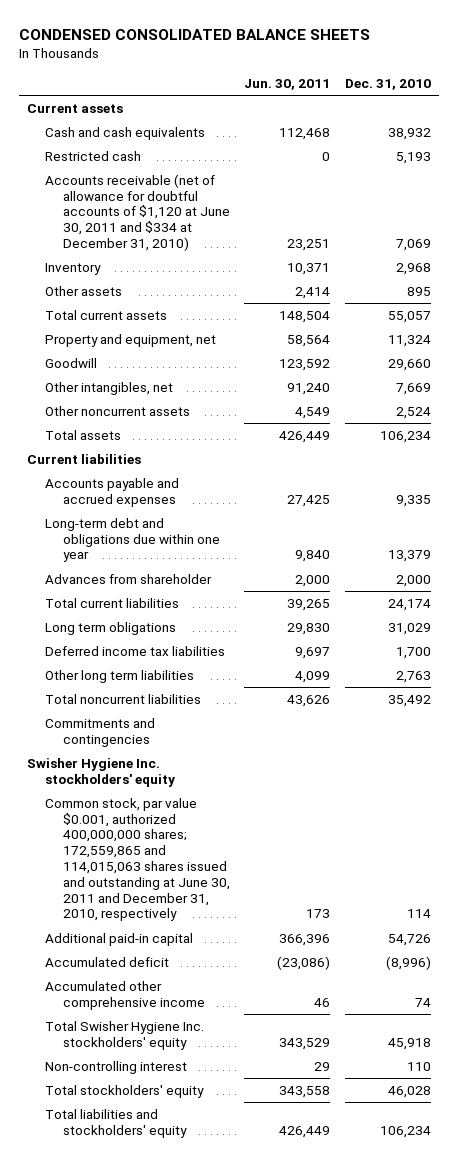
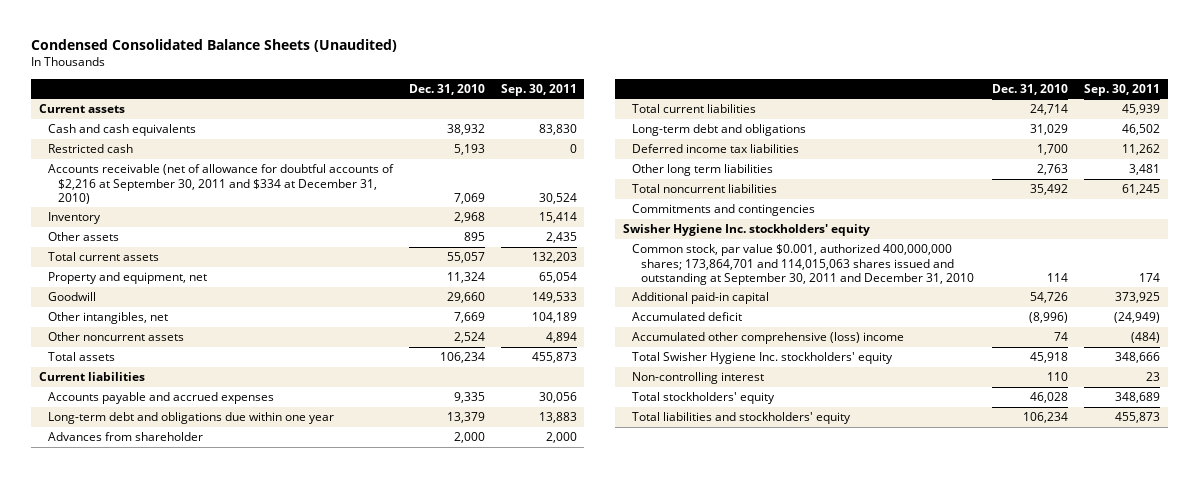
[19,28,371,40] CONDENSED CONSOLIDATED BALANCE SHEETS -> [31,39,398,53] Condensed Consolidated Balance Sheets (Unaudited)
[244,78,331,90] Jun. 30, 2011 -> none
none -> [500,83,577,96] Sep. 30, 2011
[44,173,230,251] Accounts receivable (net of allowance for doubtful accounts of $1,120 at June 30, 2011 and $334 at December 31, 2010) -> [48,164,395,204] Accounts receivable (net of allowance for doubtful accounts of $2,216 at September 30, 2011 and $334 at December 31, 2010)
[388,598,432,611] 24,174 -> [1030,104,1069,116] 24,714
[44,621,176,635] Long term obligations -> [631,124,806,137] Long-term debt and obligations
[44,797,230,922] Common stock, par value $0.001, authorized 400,000,000 shares; 172,559,865 and 114,015,063 shares issued and outstanding at June 30, 2011 and December 31, 2010, respectively -> [631,244,975,285] Common stock, par value $0.001, authorized 400,000,000 shares; 173,864,701 and 114,015,063 shares issued and outstanding at September 30, 2011 and December 31, 2010
[44,980,205,1010] Accumulated other comprehensive income -> [631,332,904,345] Accumulated other comprehensive (loss) income

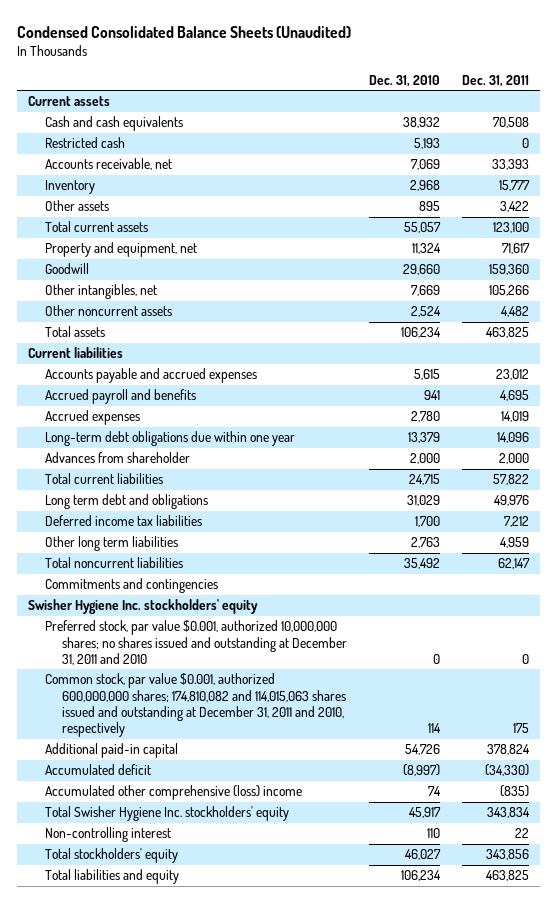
[500,83,577,96] Sep. 30, 2011 -> none
none -> [462,74,530,87] Dec. 31, 2011
[48,164,395,204] Accounts receivable (net of allowance for doubtful accounts of $2,216 at September 30, 2011 and $334 at December 31, 2010) -> [45,158,173,171] Accounts receivable, net
[453,392,485,404] 9,335 -> [414,369,441,381] 5,615
none -> [45,389,197,405] Accrued payroll and benefits
none -> [45,410,141,426] Accrued expenses
[48,412,335,425] Long-term debt and obligations due within one year -> [45,431,296,447] Long-term debt obligations due within one year
[1030,104,1069,116] 24,714 -> [409,474,441,486] 24,715
[631,124,806,137] Long-term debt and obligations -> [45,494,209,510] Long term debt and obligations
none -> [45,620,348,665] Preferred stock, par value $0.001, authorized 10,000,000 shares; no shares issued and outstanding at December 31, 2011 and 2010
[631,244,975,285] Common stock, par value $0.001, authorized 400,000,000 shares; 173,864,701 and 114,015,063 shares issued and outstanding at September 30, 2011 and December 31, 2010 -> [45,673,347,738] Common stock, par value $0.001, authorized 600,000,000 shares; 174,810,082 and 114,015,063 shares issued and outstanding at December 31, 2011 and 2010, respectively
[1029,312,1069,324] (8,996) -> [403,764,441,777] (8,997)
[1030,352,1069,364] 45,918 -> [409,807,442,819] 45,917
[1030,392,1069,404] 46,028 -> [405,849,442,861] 46,027
[631,412,851,425] Total liabilities and stockholders' equity -> [45,869,180,885] Total liabilities and equity

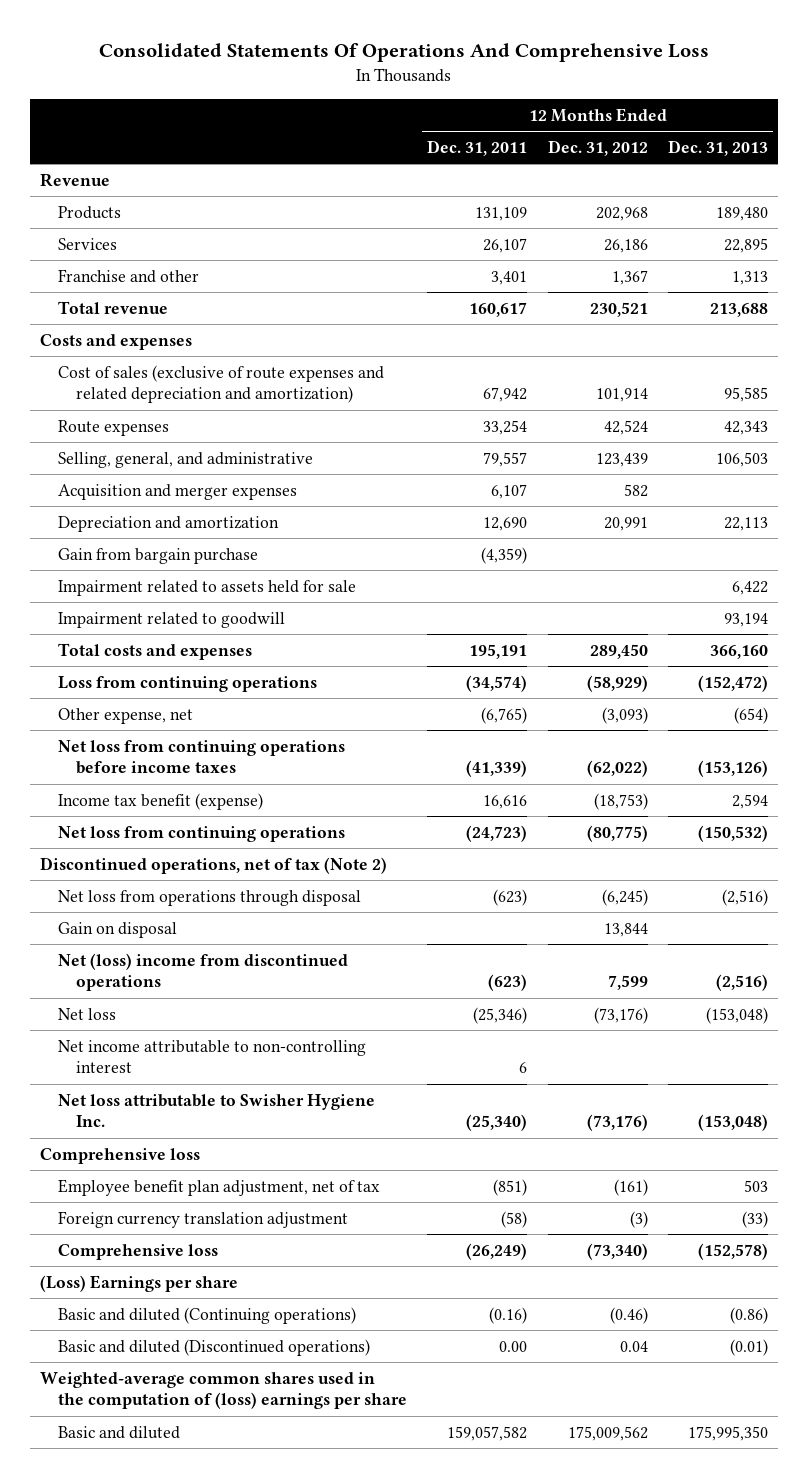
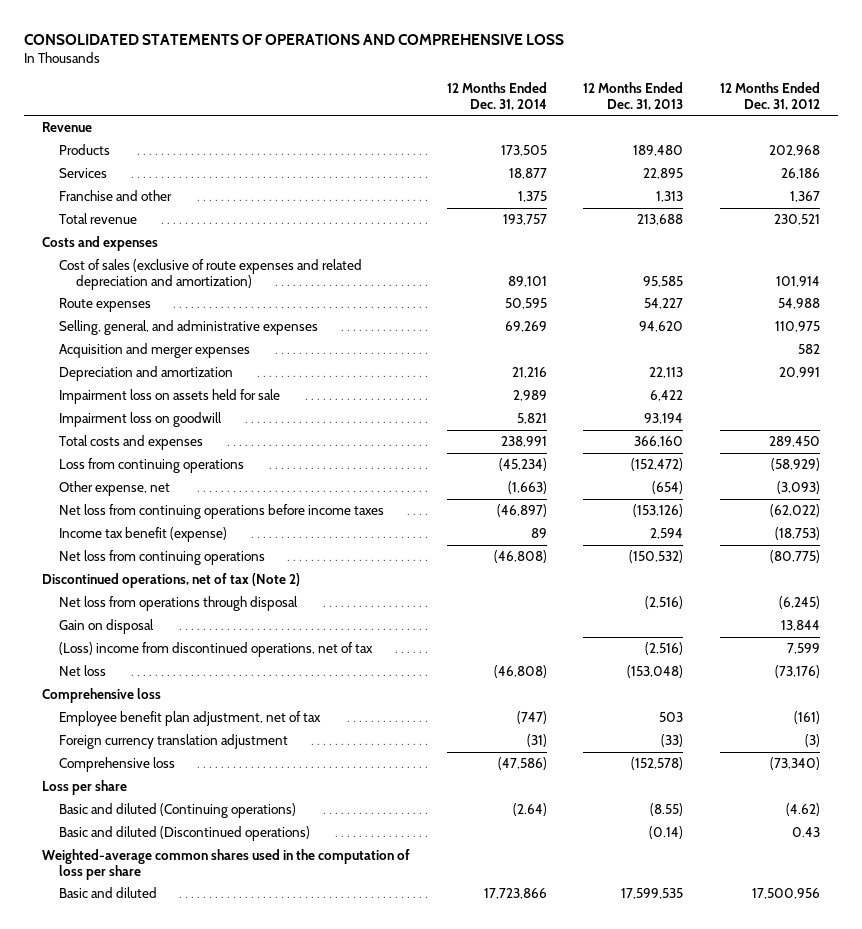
[99,43,710,63] Consolidated Statements Of Operations And Comprehensive Loss -> [23,33,564,45] CONSOLIDATED STATEMENTS OF OPERATIONS AND COMPREHENSIVE LOSS
[427,139,528,156] Dec. 31, 2011 -> none
none -> [446,82,547,110] 12 Months Ended Dec. 31, 2014
[603,419,648,435] 42,524 -> [777,298,820,310] 54,988
[723,420,768,435] 42,343 -> [644,298,684,310] 54,227
[58,451,314,468] Selling, general, and administrative -> [59,320,319,336] Selling, general, and administrative expenses
[595,452,648,467] 123,439 -> [774,321,820,333] 110,975
[715,451,768,467] 106,503 -> [639,321,684,333] 94,620
[58,547,259,564] Gain from bargain purchase -> none
[58,579,357,596] Impairment related to assets held for sale -> [59,389,281,405] Impairment loss on assets held for sale
[58,611,286,628] Impairment related to goodwill -> [59,412,223,428] Impairment loss on goodwill
[58,952,349,992] Net (loss) income from discontinued operations -> [59,642,374,658] (Loss) income from discontinued operations, net of tax
[58,1039,367,1074] Net income attributable to non-controlling interest -> none
[58,1093,376,1128] Net loss attributable to Swisher Hygiene Inc. -> none
[40,1274,239,1292] (Loss) Earnings per share -> [42,780,128,796] Loss per share
[609,1306,648,1324] (0.46) -> [785,803,820,817] (4.62)
[729,1306,768,1324] (0.86) -> [650,803,684,817] (8.55)
[619,1340,648,1352] 0.04 -> [791,827,820,838] 0.43
[729,1338,768,1356] (0.01) -> [649,826,684,840] (0.14)
[40,1371,408,1410] Weighted-average common shares used in the computation of (loss) earnings per share -> [42,849,411,880] Weighted-average common shares used in the computation of loss per share
[567,1425,648,1441] 175,009,562 -> [751,888,820,900] 17,500,956
[687,1425,768,1441] 175,995,350 -> [621,888,684,900] 17,599,535

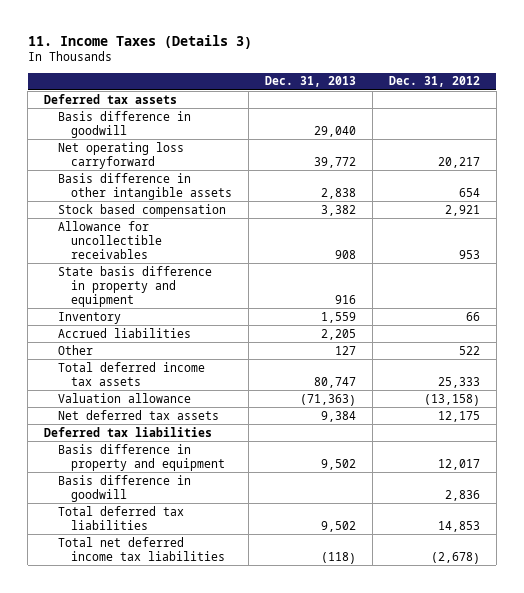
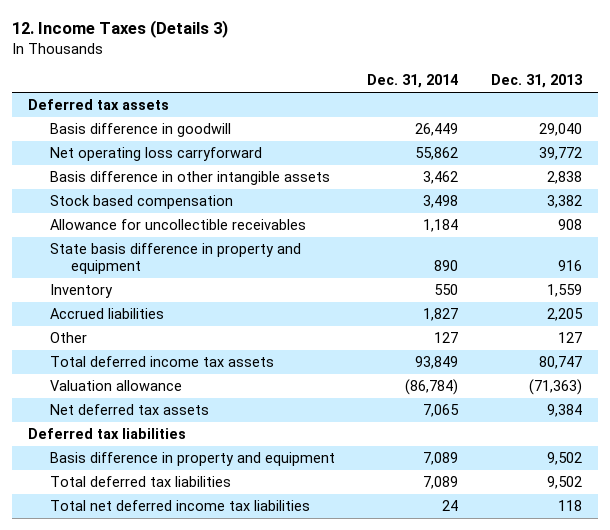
[27,34,252,49] 11. Income Taxes (Details 3) -> [12,20,229,39] 12. Income Taxes (Details 3)
[388,76,480,88] Dec. 31, 2012 -> none
none -> [367,74,459,89] Dec. 31, 2014
[57,474,191,502] Basis difference in goodwill -> none
[321,551,357,564] (118) -> [557,500,582,512] 118

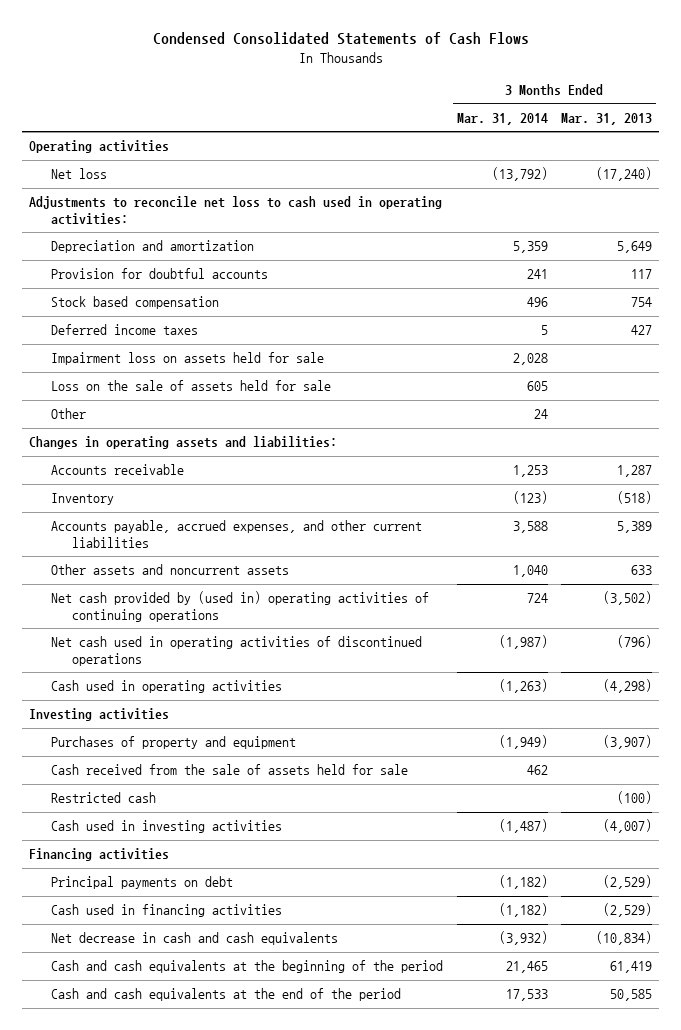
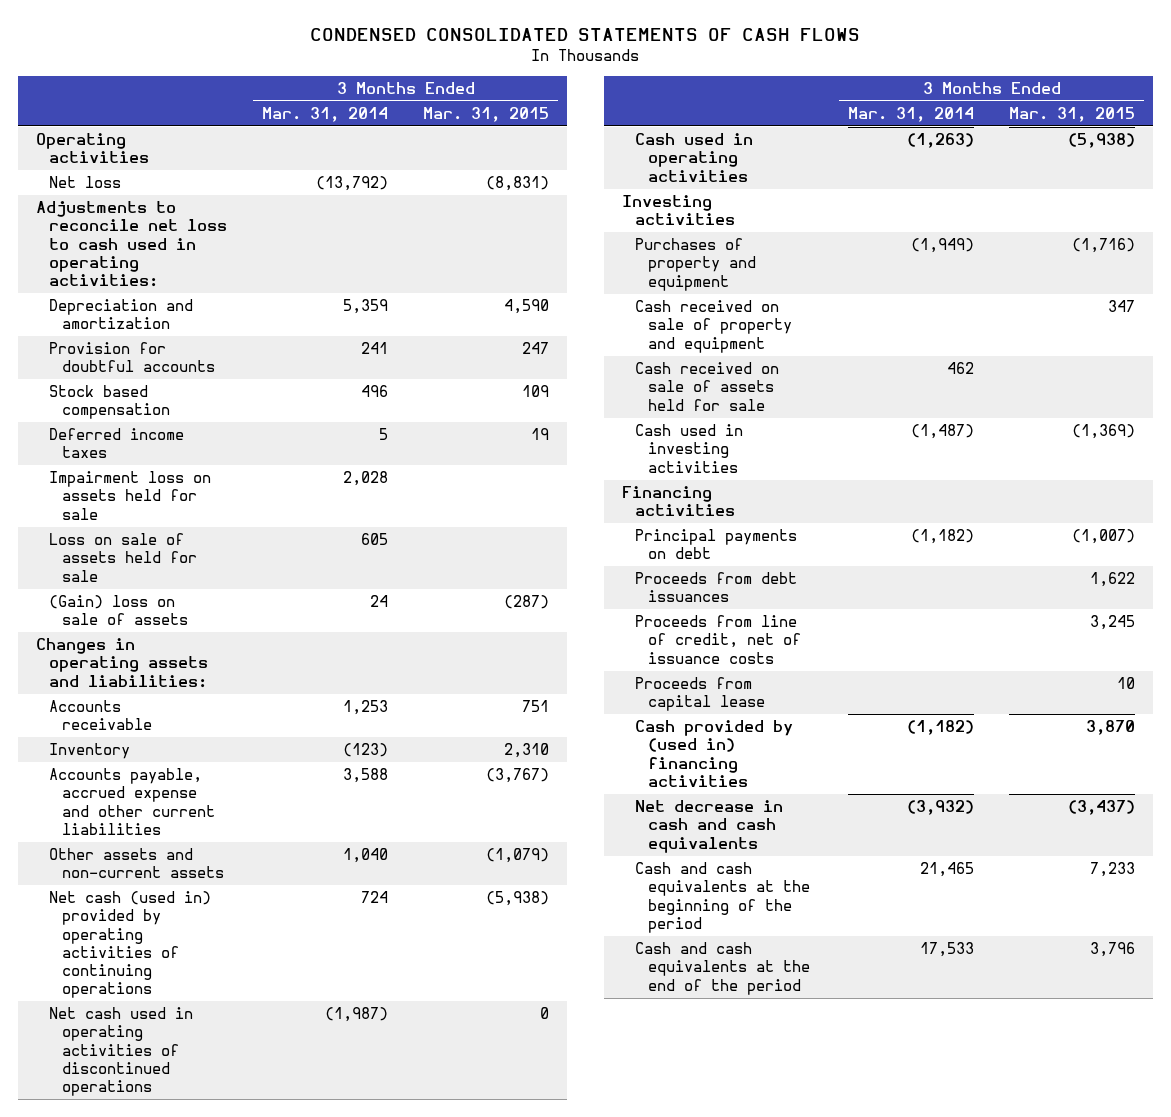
[152,32,529,46] Condensed Consolidated Statements of Cash Flows -> [310,27,861,41] CONDENSED CONSOLIDATED STATEMENTS OF CASH FLOWS
[561,112,653,125] Mar. 31, 2013 -> none
none -> [423,106,550,122] Mar. 31, 2015
[50,408,86,420] Other -> none
[50,380,331,392] Loss on the sale of assets held for sale -> [48,533,198,582] Loss on sale of assets held for sale
none -> [48,595,189,626] (Gain) loss on sale of assets
[50,520,422,549] Accounts payable, accrued expenses, and other current liabilities -> [48,768,216,835] Accounts payable, accrued expense and other current liabilities
[50,564,289,576] Other assets and noncurrent assets -> [48,848,225,879] Other assets and non-current assets
[50,591,429,623] Net cash provided by (used in) operating activities of continuing operations -> [48,891,211,999] Net cash (used in) provided by operating activities of continuing operations
[50,792,156,804] Restricted cash -> none
none -> [634,300,793,353] Cash received on sale of property and equipment
[50,764,408,776] Cash received from the sale of assets held for sale -> [634,362,779,411] Cash received on sale of assets held for sale
none -> [634,572,797,603] Proceeds from debt issuances
none -> [634,615,802,664] Proceeds from line of credit, net of issuance costs
none -> [634,677,766,712] Proceeds from capital lease
[50,904,282,918] Cash used in financing activities -> [634,720,793,787] Cash provided by (used in) financing activities

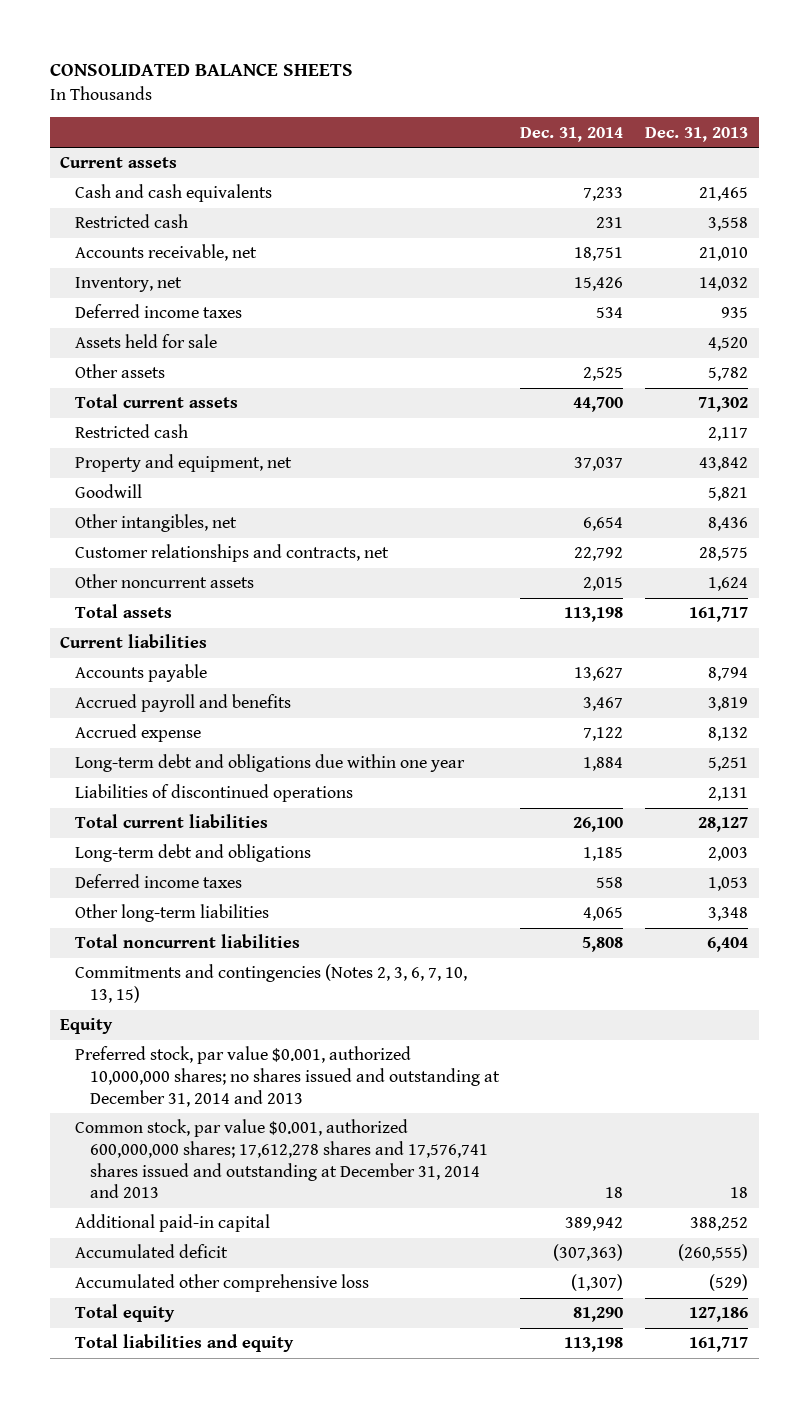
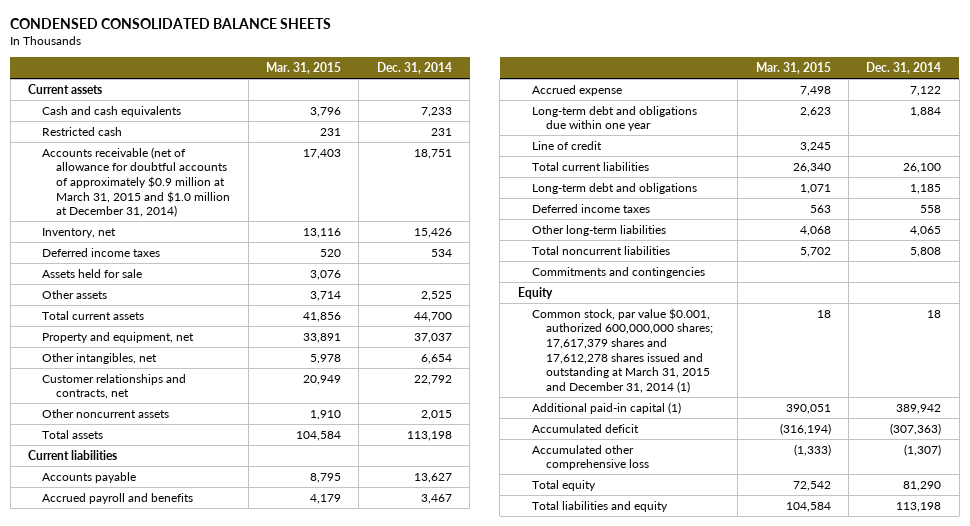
[49,63,353,77] CONSOLIDATED BALANCE SHEETS -> [10,18,332,30] CONDENSED CONSOLIDATED BALANCE SHEETS
[645,126,749,142] Dec. 31, 2013 -> none
none -> [266,62,342,75] Mar. 31, 2015
[75,244,258,262] Accounts receivable, net -> [42,146,231,218] Accounts receivable (net of allowance for doubtful accounts of approximately $0.9 million at March 31, 2015 and $1.0 million at December 31, 2014)
[75,424,189,439] Restricted cash -> none
[75,484,143,499] Goodwill -> none
[75,784,354,803] Liabilities of discontinued operations -> none
none -> [531,140,602,150] Line of credit
[75,964,468,1004] Commitments and contingencies (Notes 2, 3, 6, 7, 10, 13, 15) -> [531,266,705,278] Commitments and contingencies
[75,1046,500,1107] Preferred stock, par value $0.001, authorized 10,000,000 shares; no shares issued and outstanding at December 31, 2014 and 2013 -> none
[75,1119,488,1199] Common stock, par value $0.001, authorized 600,000,000 shares; 17,612,278 shares and 17,576,741 shares issued and outstanding at December 31, 2014 and 2013 -> [531,307,713,393] Common stock, par value $0.001, authorized 600,000,000 shares; 17,617,379 shares and 17,612,278 shares issued and outstanding at March 31, 2015 and December 31, 2014 (1)
[75,1214,271,1233] Additional paid-in capital -> [531,401,681,414] Additional paid-in capital (1)

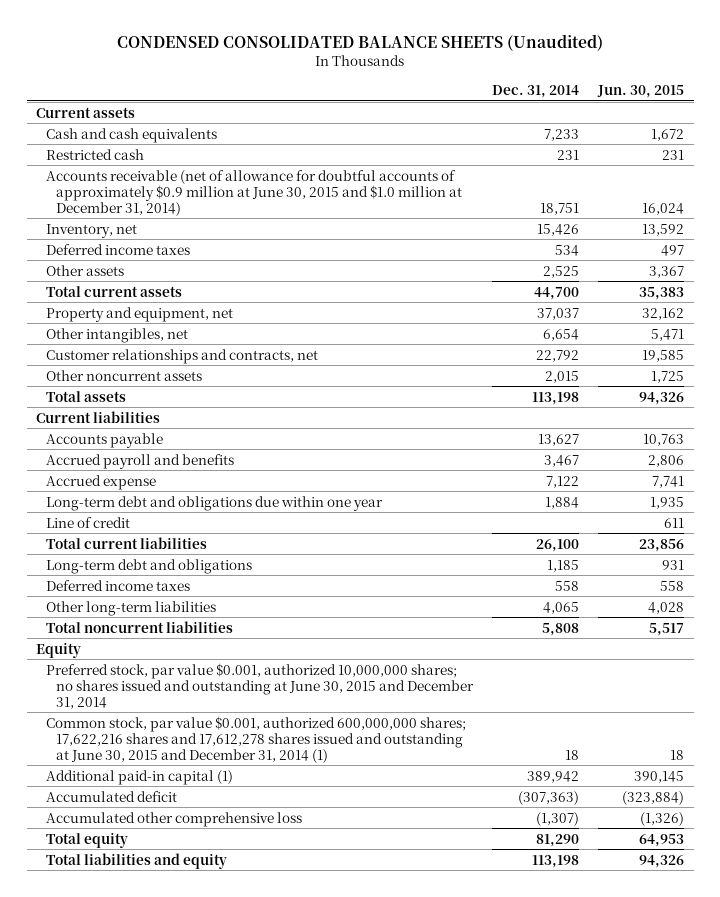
[10,18,332,30] CONDENSED CONSOLIDATED BALANCE SHEETS -> [117,33,604,51] CONDENSED CONSOLIDATED BALANCE SHEETS (Unaudited)
[266,62,342,75] Mar. 31, 2015 -> none
none -> [597,85,685,99] Jun. 30, 2015
[42,146,231,218] Accounts receivable (net of allowance for doubtful accounts of approximately $0.9 million at March 31, 2015 and $1.0 million at December 31, 2014) -> [46,169,463,216] Accounts receivable (net of allowance for doubtful accounts of approximately $0.9 million at June 30, 2015 and $1.0 million at December 31, 2014)
[42,268,143,278] Assets held for sale -> none
[531,266,705,278] Commitments and contingencies -> none
none -> [46,662,475,709] Preferred stock, par value $0.001, authorized 10,000,000 shares; no shares issued and outstanding at June 30, 2015 and December 31, 2014
[531,307,713,393] Common stock, par value $0.001, authorized 600,000,000 shares; 17,617,379 shares and 17,612,278 shares issued and outstanding at March 31, 2015 and December 31, 2014 (1) -> [46,715,467,763] Common stock, par value $0.001, authorized 600,000,000 shares; 17,622,216 shares and 17,612,278 shares issued and outstanding at June 30, 2015 and December 31, 2014 (1)

